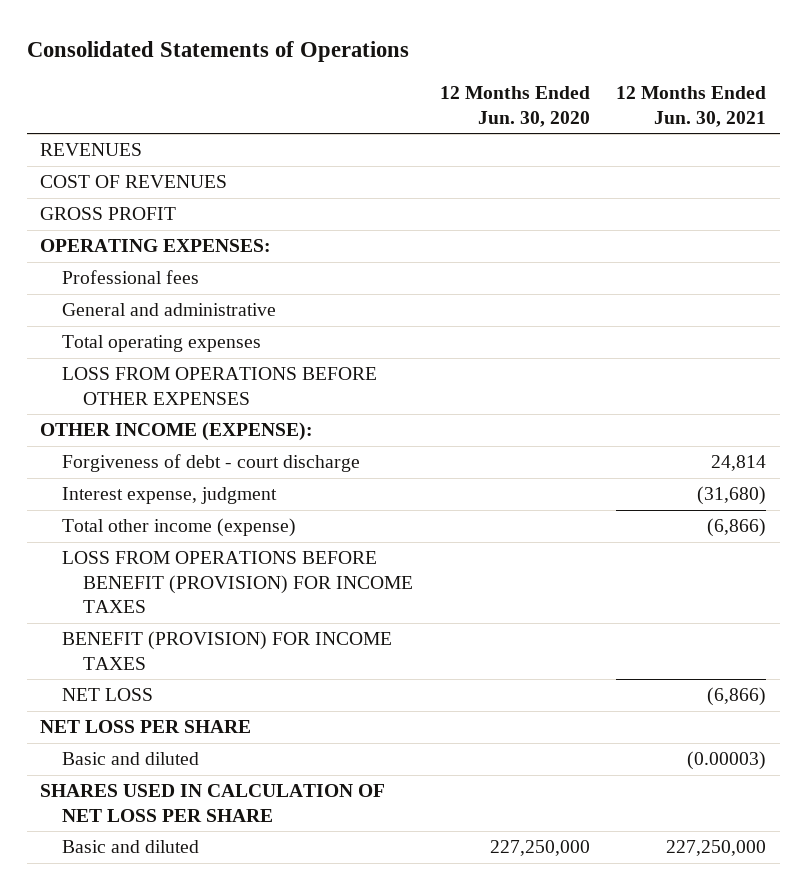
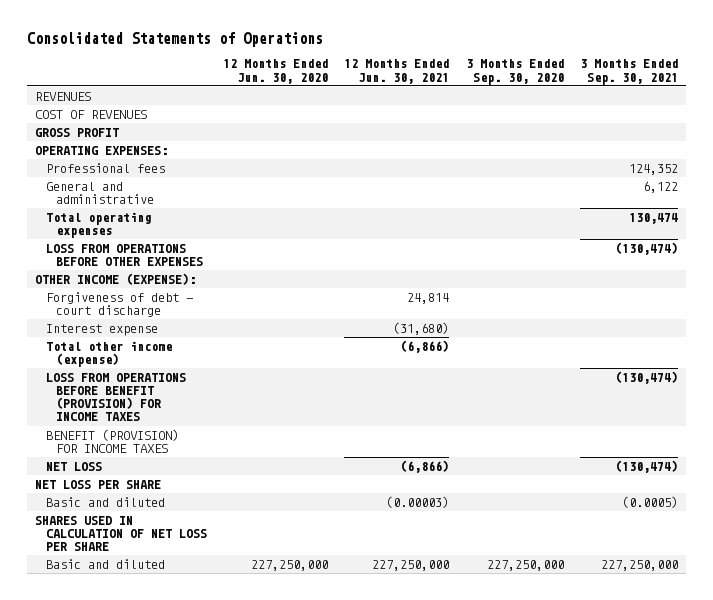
none -> [465,59,564,85] 3 Months Ended Sep. 30, 2020
none -> [579,59,678,85] 3 Months Ended Sep. 30, 2021
[61,487,277,505] Interest expense, judgment -> [45,324,158,337] Interest expense

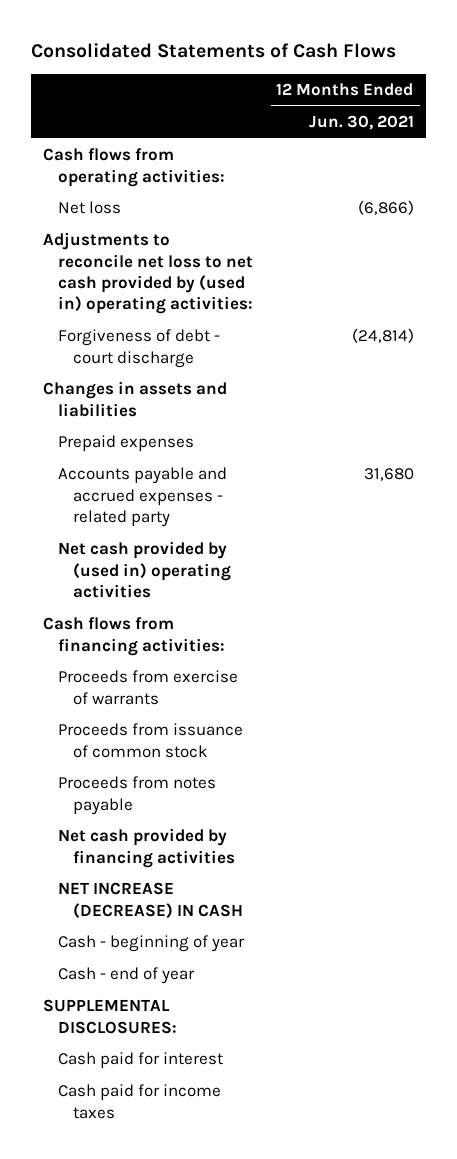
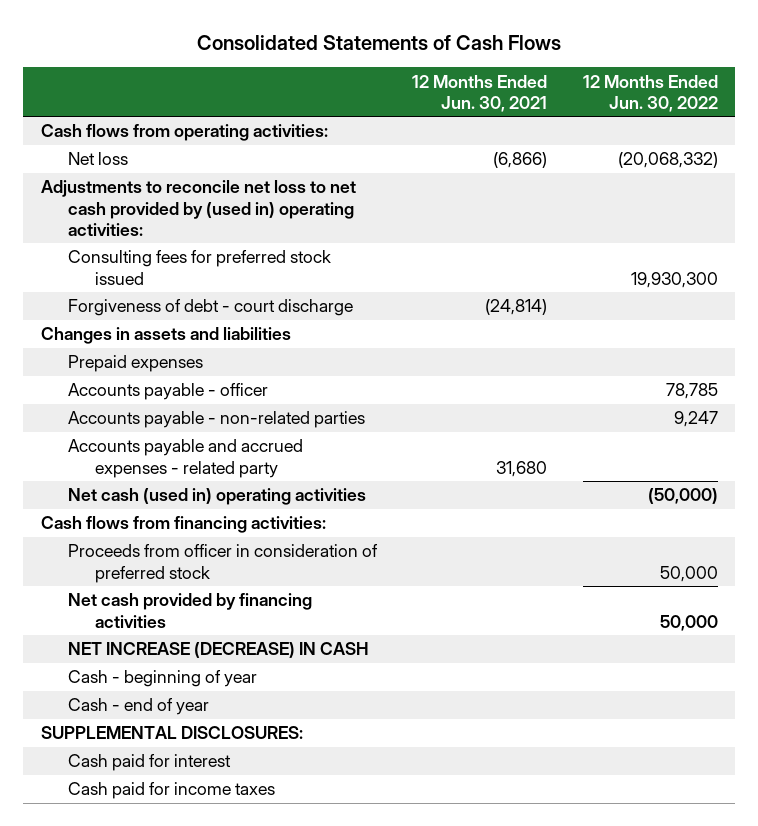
none -> [582,74,718,112] 12 Months Ended Jun. 30, 2022
none -> [67,250,331,285] Consulting fees for preferred stock issued
none -> [67,383,268,401] Accounts payable - officer
none -> [67,411,365,429] Accounts payable - non-related parties
[57,541,231,599] Net cash provided by (used in) operating activities -> [67,488,366,506] Net cash (used in) operating activities
[57,670,238,705] Proceeds from exercise of warrants -> none
[57,723,243,758] Proceeds from issuance of common stock -> none
[57,776,216,815] Proceeds from notes payable -> none
none -> [67,544,378,583] Proceeds from officer in consideration of preferred stock

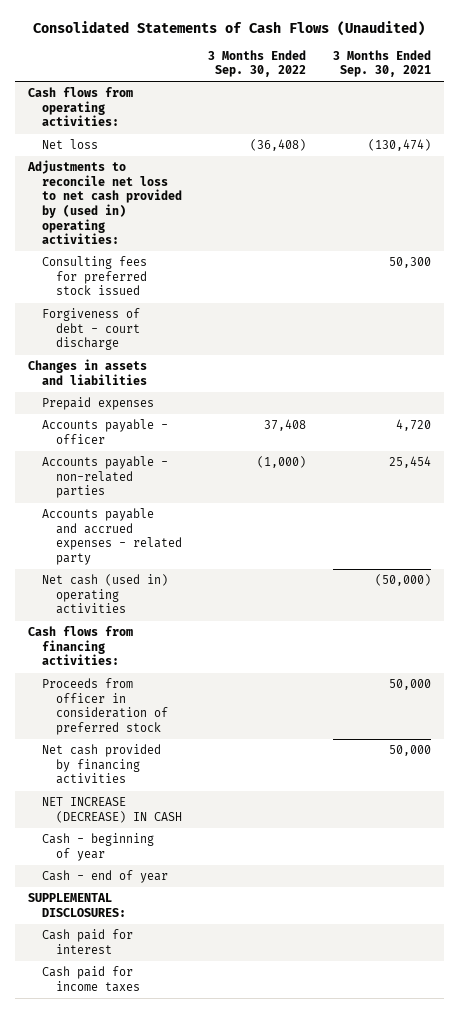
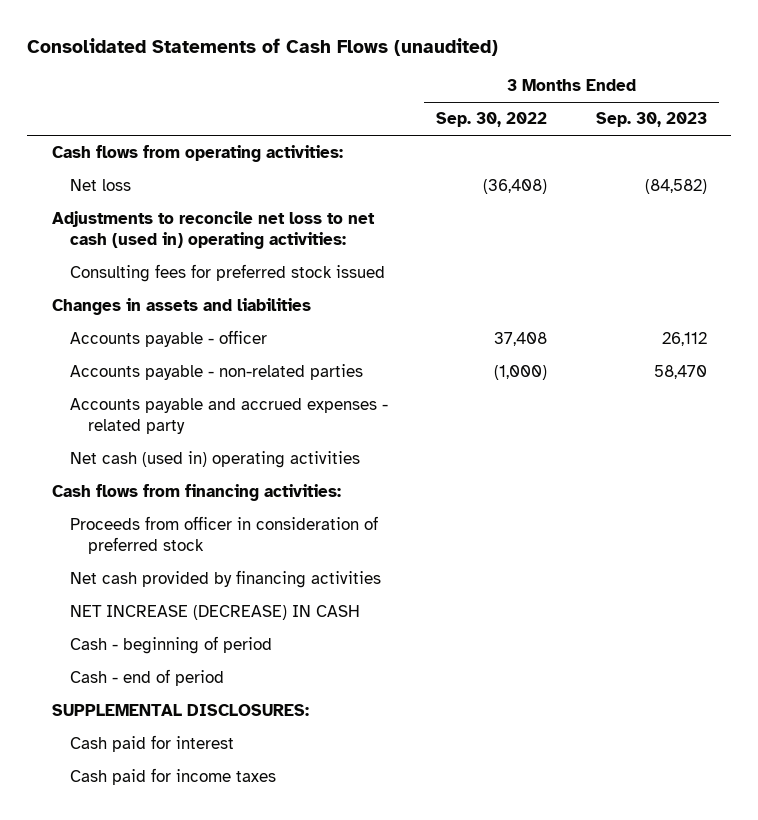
[33,20,426,36] Consolidated Statements of Cash Flows (Unaudited) -> [27,37,499,56] Consolidated Statements of Cash Flows (unaudited)
[332,49,431,78] 3 Months Ended Sep. 30, 2021 -> none
none -> [595,112,707,128] Sep. 30, 2023
[26,160,182,245] Adjustments to reconcile net loss to net cash provided by (used in) operating activities: -> [51,211,375,250] Adjustments to reconcile net loss to net cash (used in) operating activities:
[41,308,140,351] Forgiveness of debt - court discharge -> none
[41,397,154,411] Prepaid expenses -> none
[41,833,154,861] Cash - beginning of year -> [70,636,273,655] Cash - beginning of period
[41,870,168,884] Cash - end of year -> [70,669,225,687] Cash - end of period

